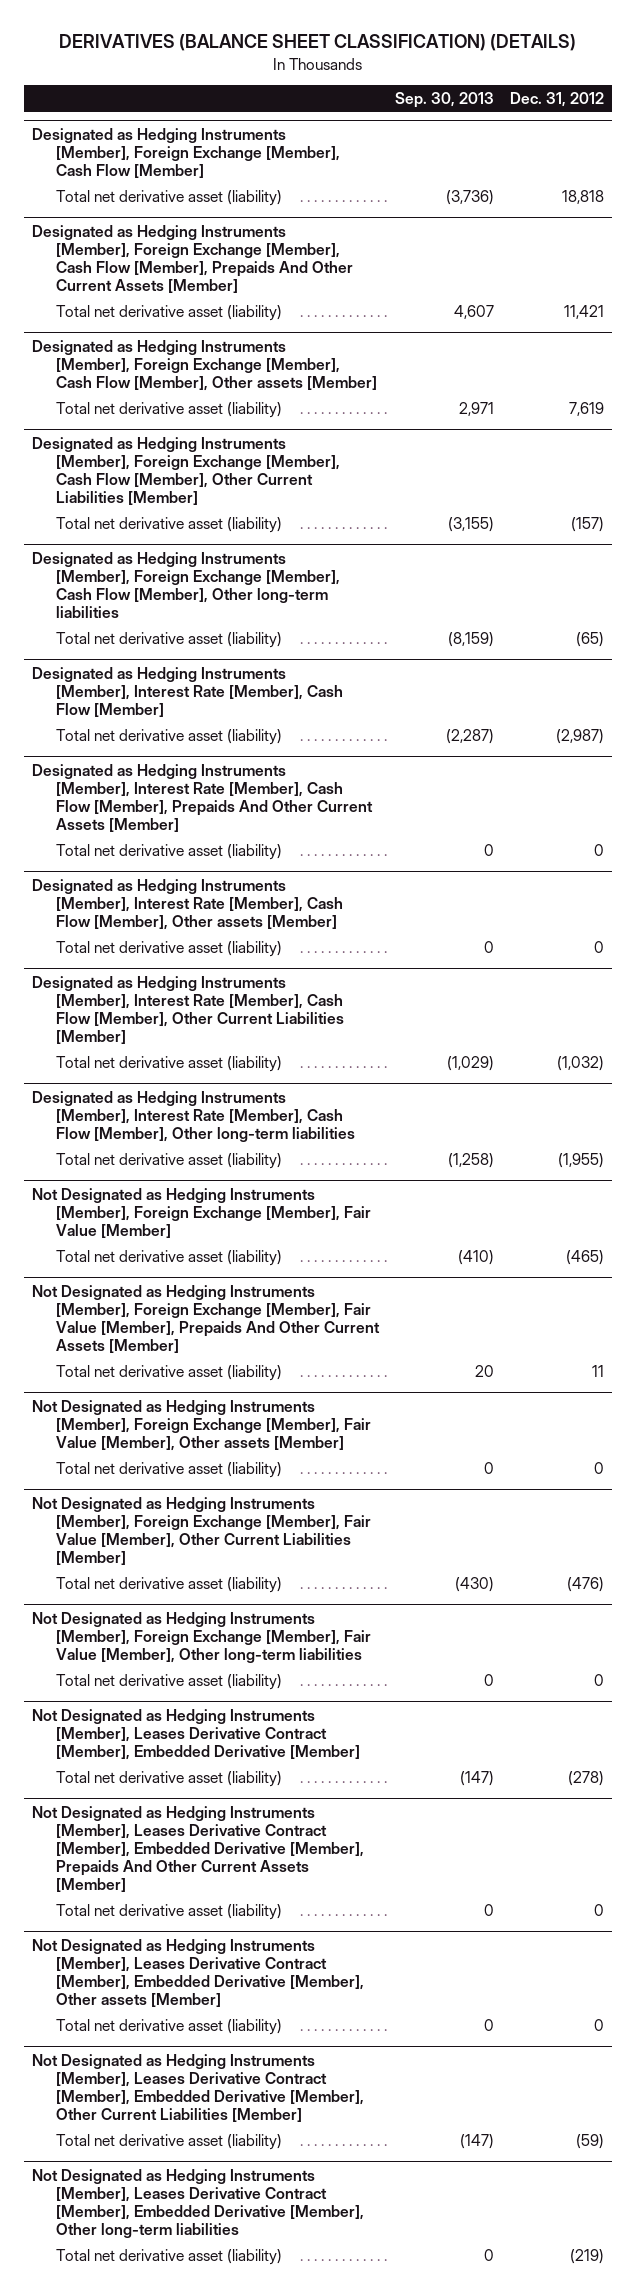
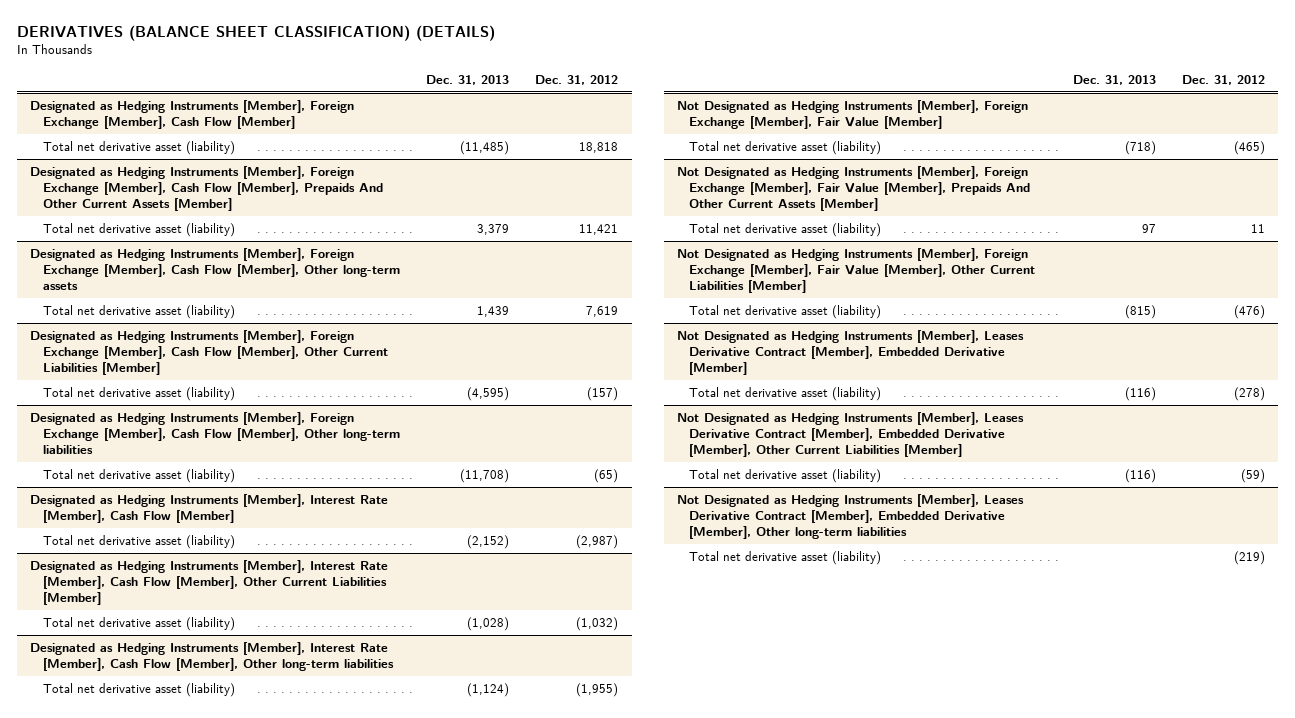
[394,91,494,108] Sep. 30, 2013 -> none
none -> [425,74,509,85] Dec. 31, 2013
[32,339,377,391] Designated as Hedging Instruments [Member], Foreign Exchange [Member], Cash Flow [Member], Other assets [Member] -> [30,248,400,290] Designated as Hedging Instruments [Member], Foreign Exchange [Member], Cash Flow [Member], Other long-term assets
[32,763,373,832] Designated as Hedging Instruments [Member], Interest Rate [Member], Cash Flow [Member], Prepaids And Other Current Assets [Member] -> none
[55,843,282,860] Total net derivative asset (liability) -> none
[32,878,343,930] Designated as Hedging Instruments [Member], Interest Rate [Member], Cash Flow [Member], Other assets [Member] -> none
[55,940,282,957] Total net derivative asset (liability) -> none
[32,1399,371,1451] Not Designated as Hedging Instruments [Member], Foreign Exchange [Member], Fair Value [Member], Other assets [Member] -> none
[55,1461,282,1478] Total net derivative asset (liability) -> none
[32,1611,371,1663] Not Designated as Hedging Instruments [Member], Foreign Exchange [Member], Fair Value [Member], Other long-term liabilities -> none
[55,1673,282,1690] Total net derivative asset (liability) -> none
[32,1805,364,1892] Not Designated as Hedging Instruments [Member], Leases Derivative Contract [Member], Embedded Derivative [Member], Prepaids And Other Current Assets [Member] -> none
[55,1903,282,1920] Total net derivative asset (liability) -> none
[32,1938,364,2007] Not Designated as Hedging Instruments [Member], Leases Derivative Contract [Member], Embedded Derivative [Member], Other assets [Member] -> none
[55,2018,282,2035] Total net derivative asset (liability) -> none

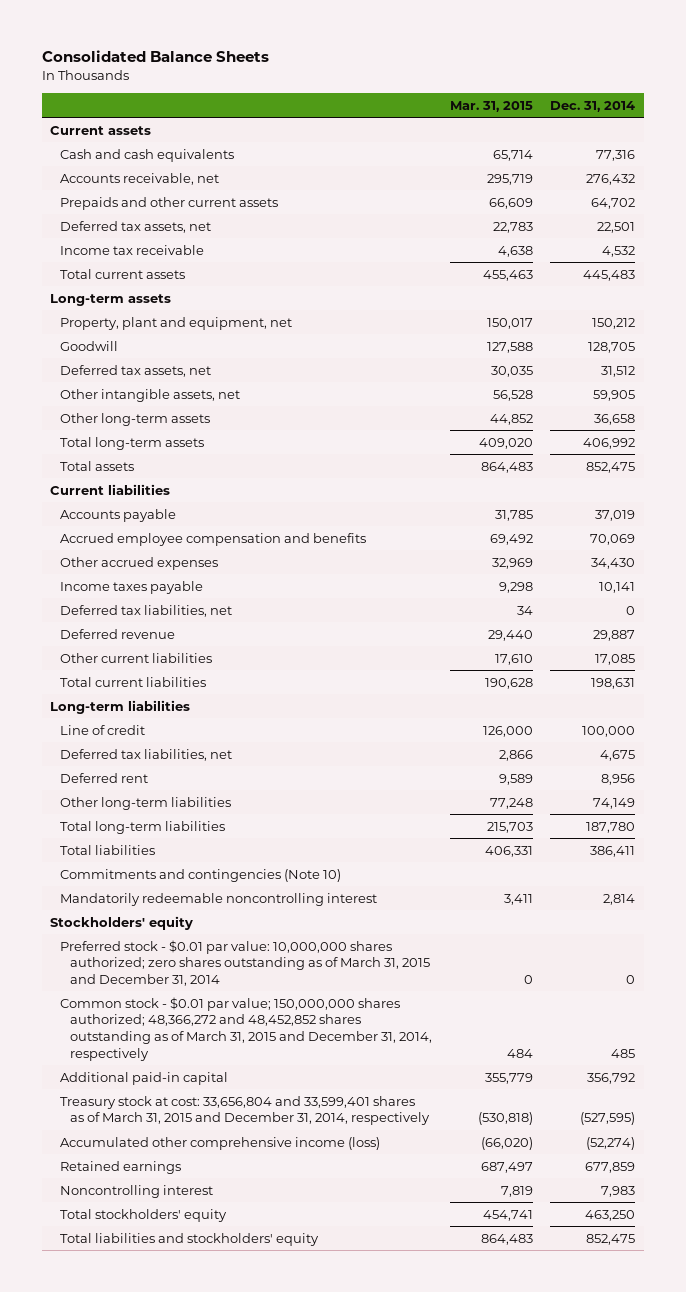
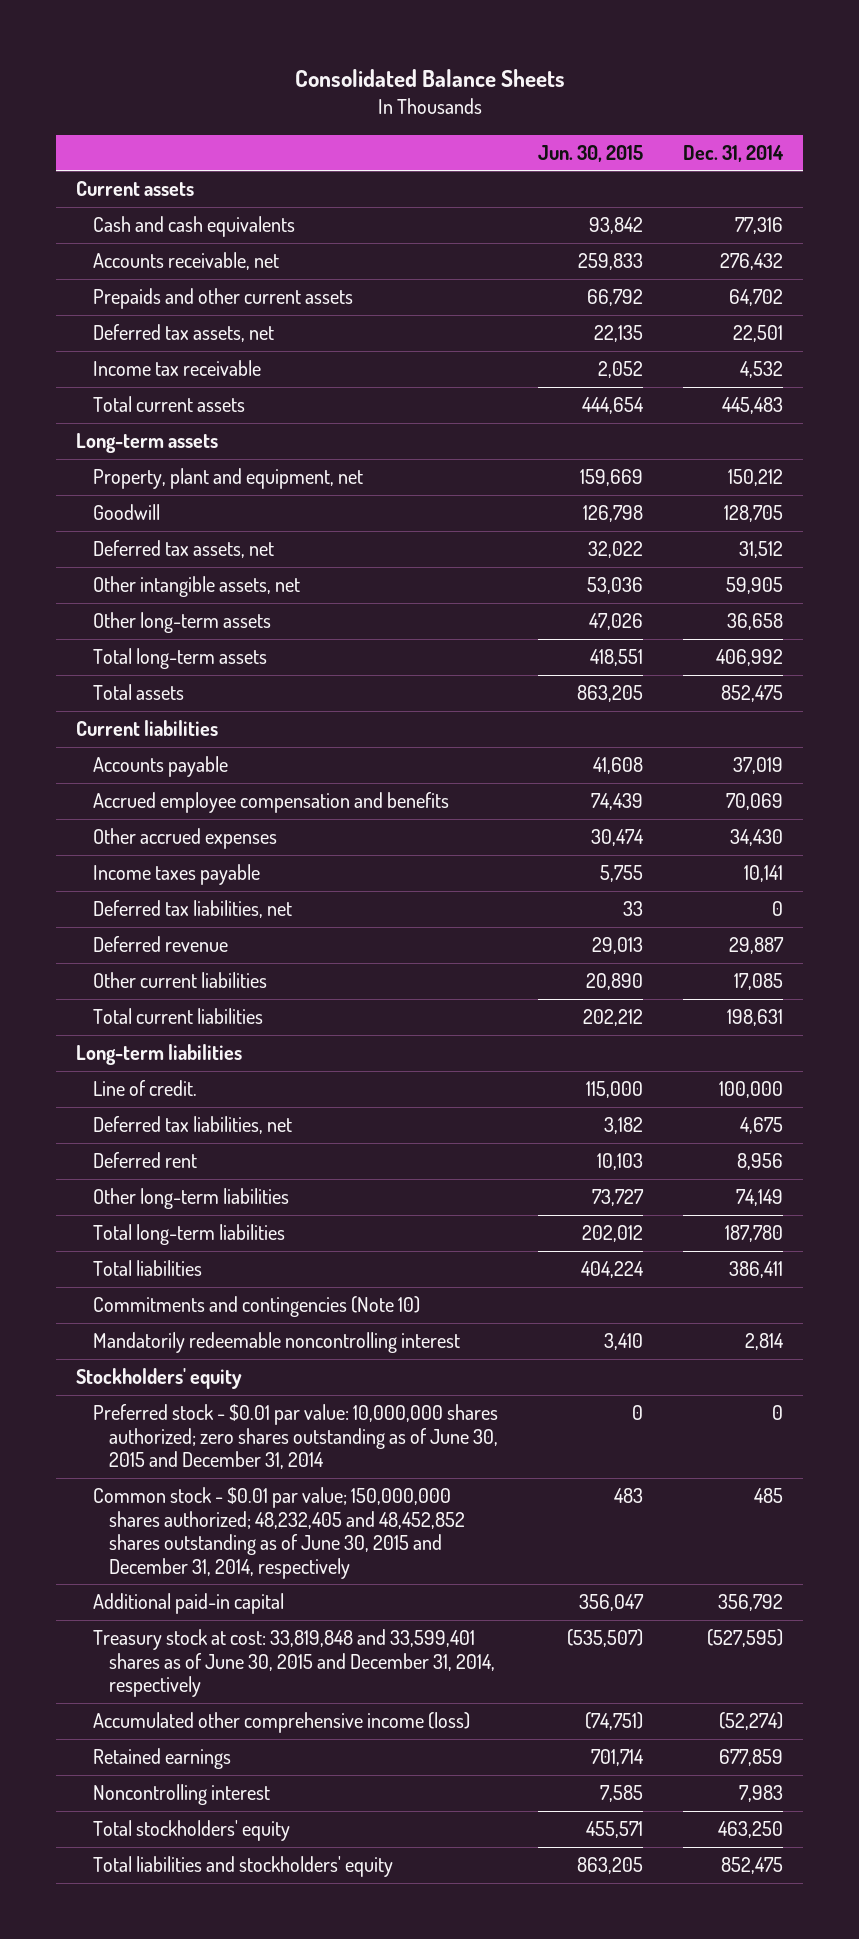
[449,100,533,112] Mar. 31, 2015 -> none
none -> [538,144,644,162] Jun. 30, 2015
[60,724,146,735] Line of credit -> [92,1080,197,1097] Line of credit.
[60,939,431,986] Preferred stock - $0.01 par value: 10,000,000 shares authorized; zero shares outstanding as of March 31, 2015 and December 31, 2014 -> [92,1404,499,1470] Preferred stock - $0.01 par value: 10,000,000 shares authorized; zero shares outstanding as of June 30, 2015 and December 31, 2014
[60,996,433,1061] Common stock - $0.01 par value; 150,000,000 shares authorized; 48,366,272 and 48,452,852 shares outstanding as of March 31, 2015 and December 31, 2014, respectively -> [92,1487,466,1579] Common stock - $0.01 par value; 150,000,000 shares authorized; 48,232,405 and 48,452,852 shares outstanding as of June 30, 2015 and December 31, 2014, respectively
[60,1095,431,1126] Treasury stock at cost: 33,656,804 and 33,599,401 shares as of March 31, 2015 and December 31, 2014, respectively -> [92,1629,496,1698] Treasury stock at cost: 33,819,848 and 33,599,401 shares as of June 30, 2015 and December 31, 2014, respectively

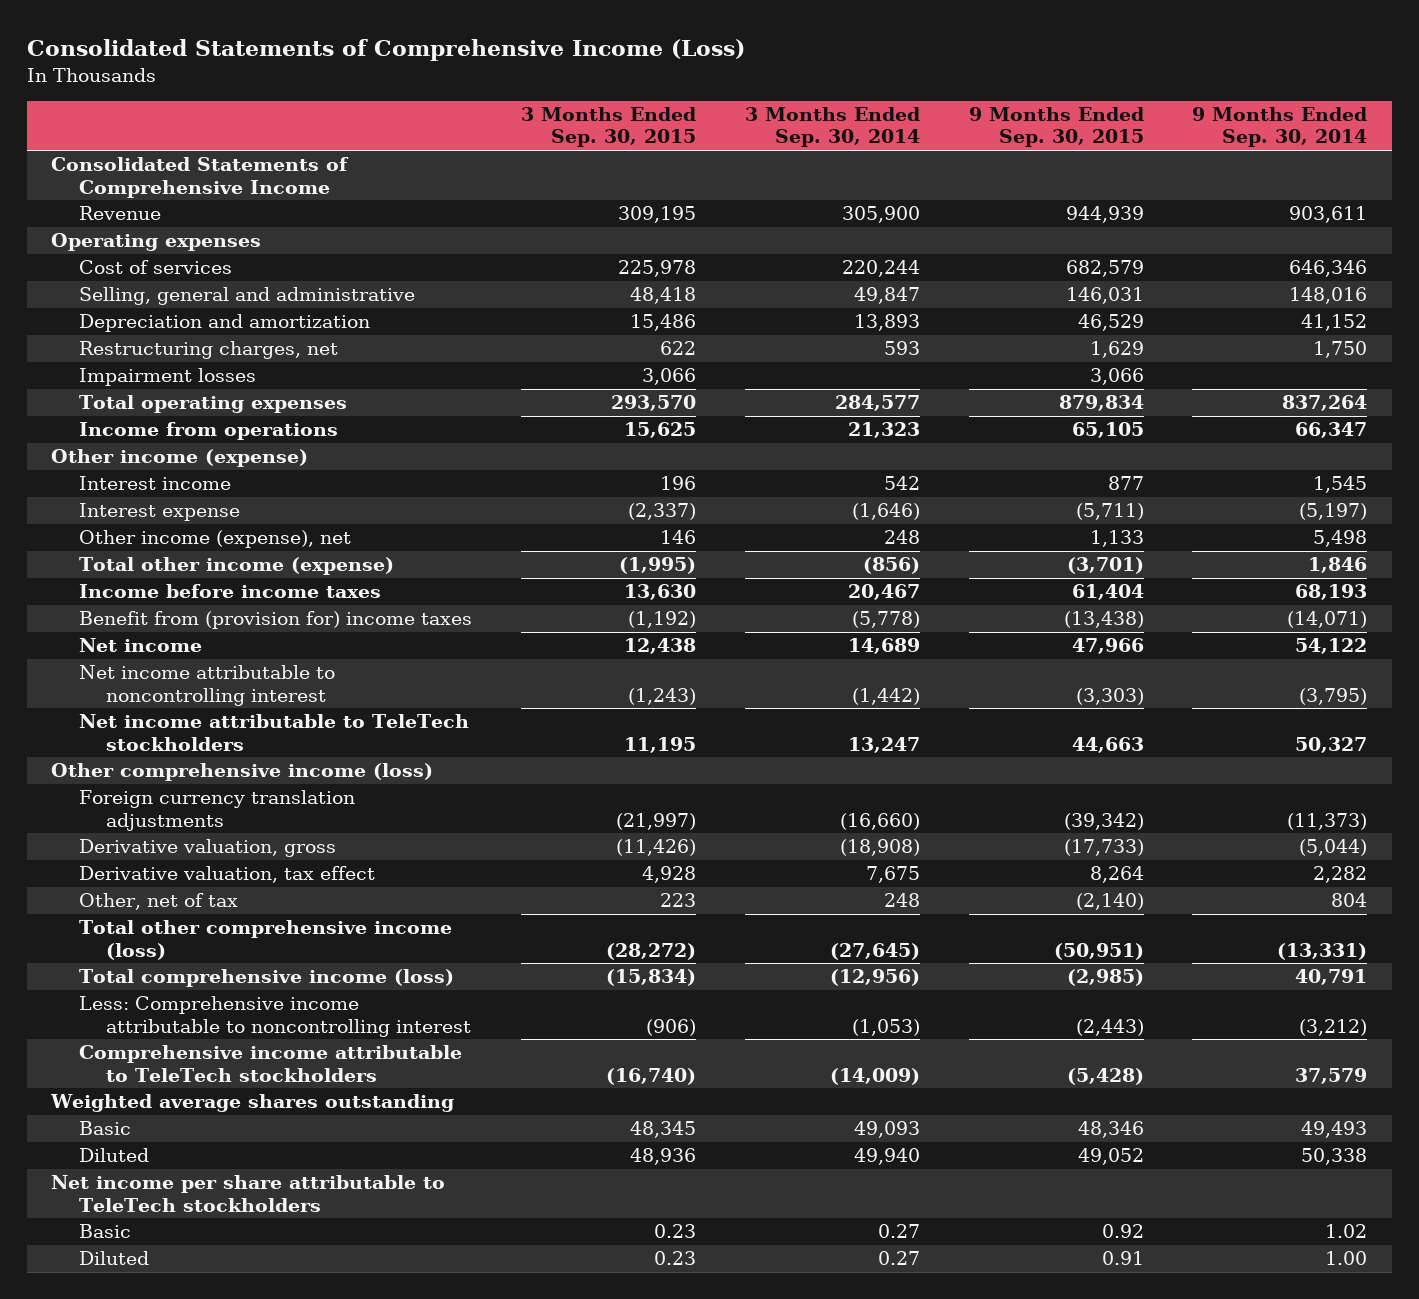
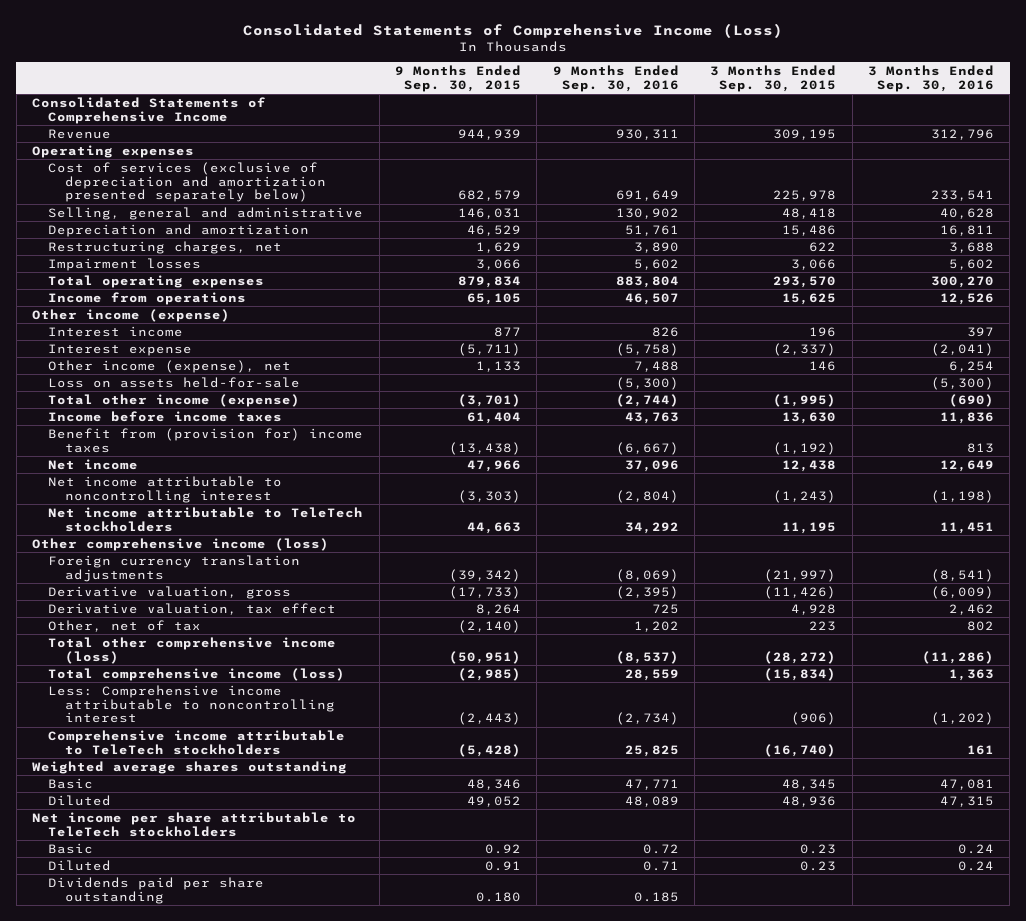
[744,107,920,148] 3 Months Ended Sep. 30, 2014 -> none
[1192,107,1368,148] 9 Months Ended Sep. 30, 2014 -> none
none -> [552,65,679,92] 9 Months Ended Sep. 30, 2016
none -> [867,65,994,92] 3 Months Ended Sep. 30, 2016
[78,260,232,275] Cost of services -> [48,161,326,203] Cost of services (exclusive of depreciation and amortization presented separately below)
none -> [48,376,301,388] Loss on assets held-for-sale
none -> [48,876,265,904] Dividends paid per share outstanding

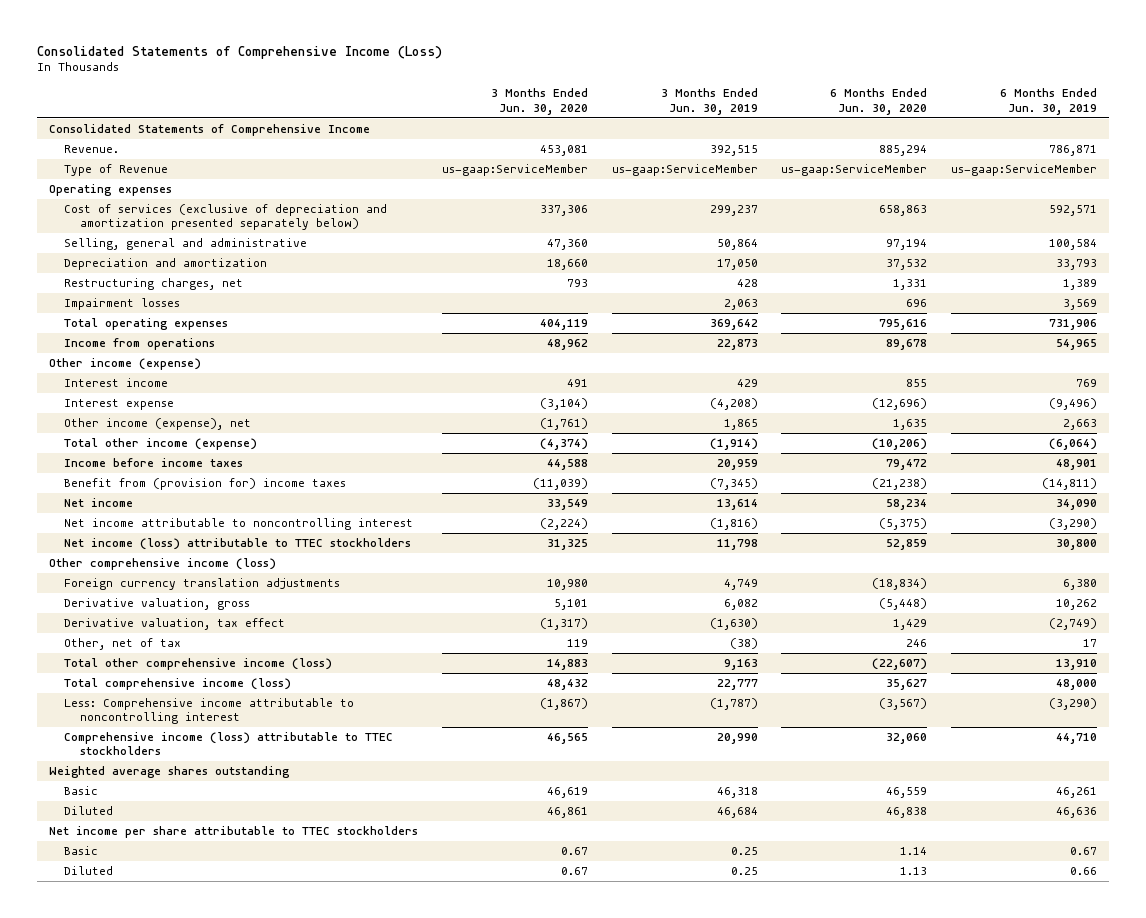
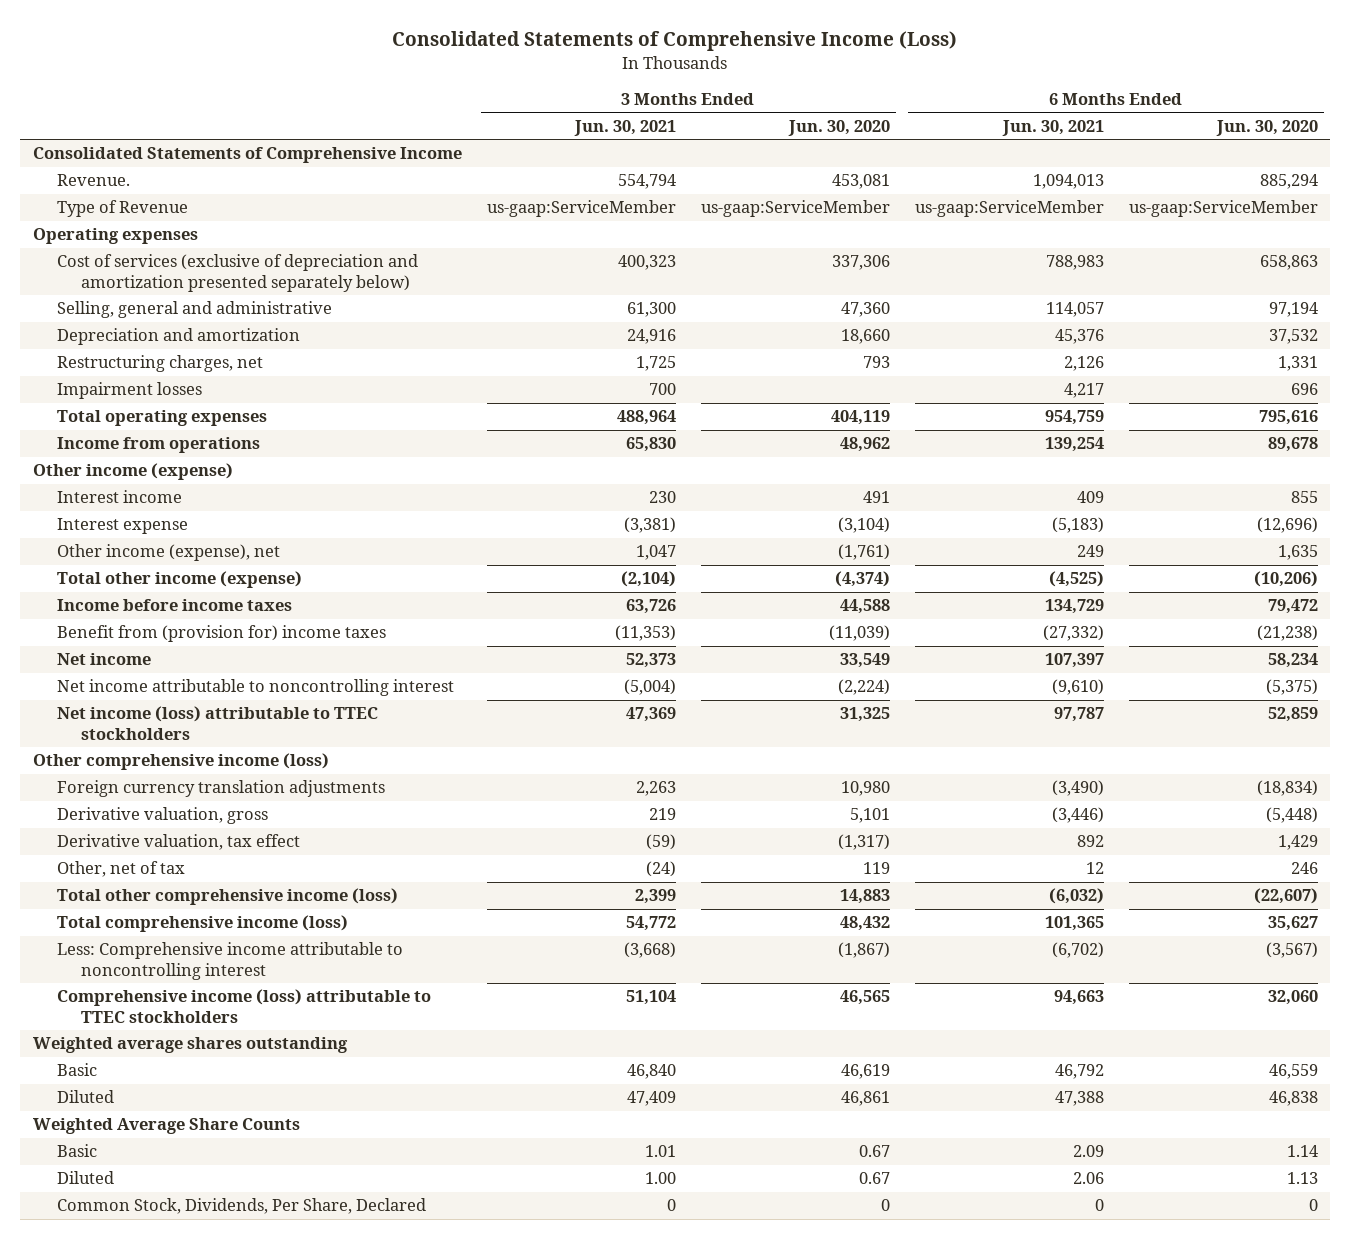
[660,88,758,115] 3 Months Ended Jun. 30, 2019 -> none
[1000,88,1098,115] 6 Months Ended Jun. 30, 2019 -> none
none -> [573,119,676,136] Jun. 30, 2021
none -> [1001,119,1104,136] Jun. 30, 2021
[49,826,419,839] Net income per share attributable to TTEC stockholders -> [32,1118,300,1135] Weighted Average Share Counts
none -> [56,1198,426,1215] Common Stock, Dividends, Per Share, Declared

